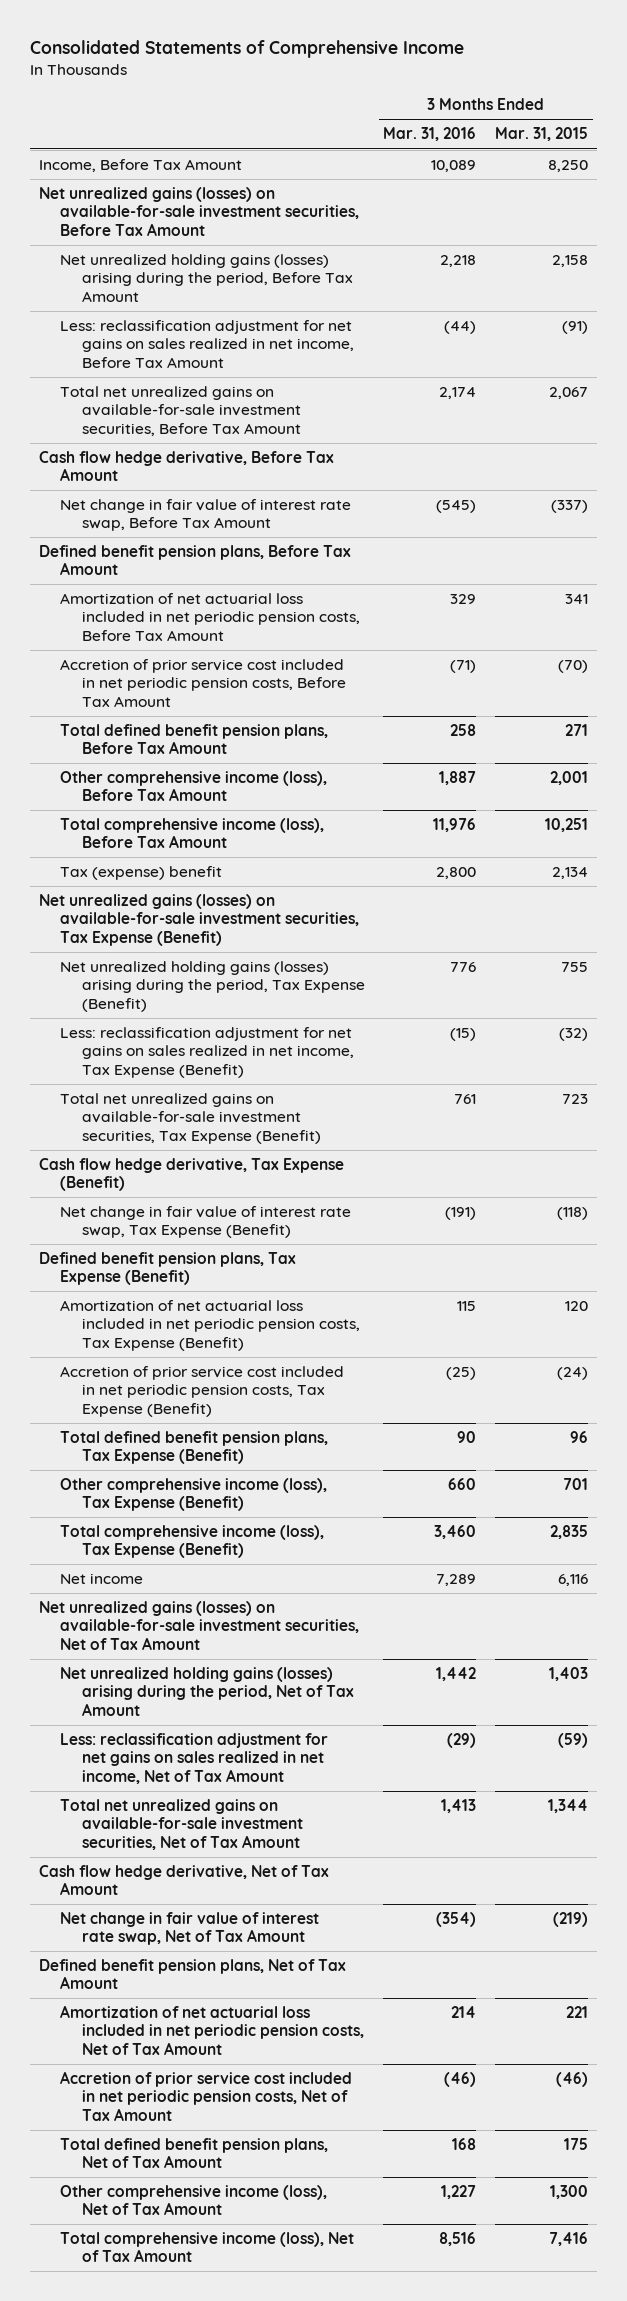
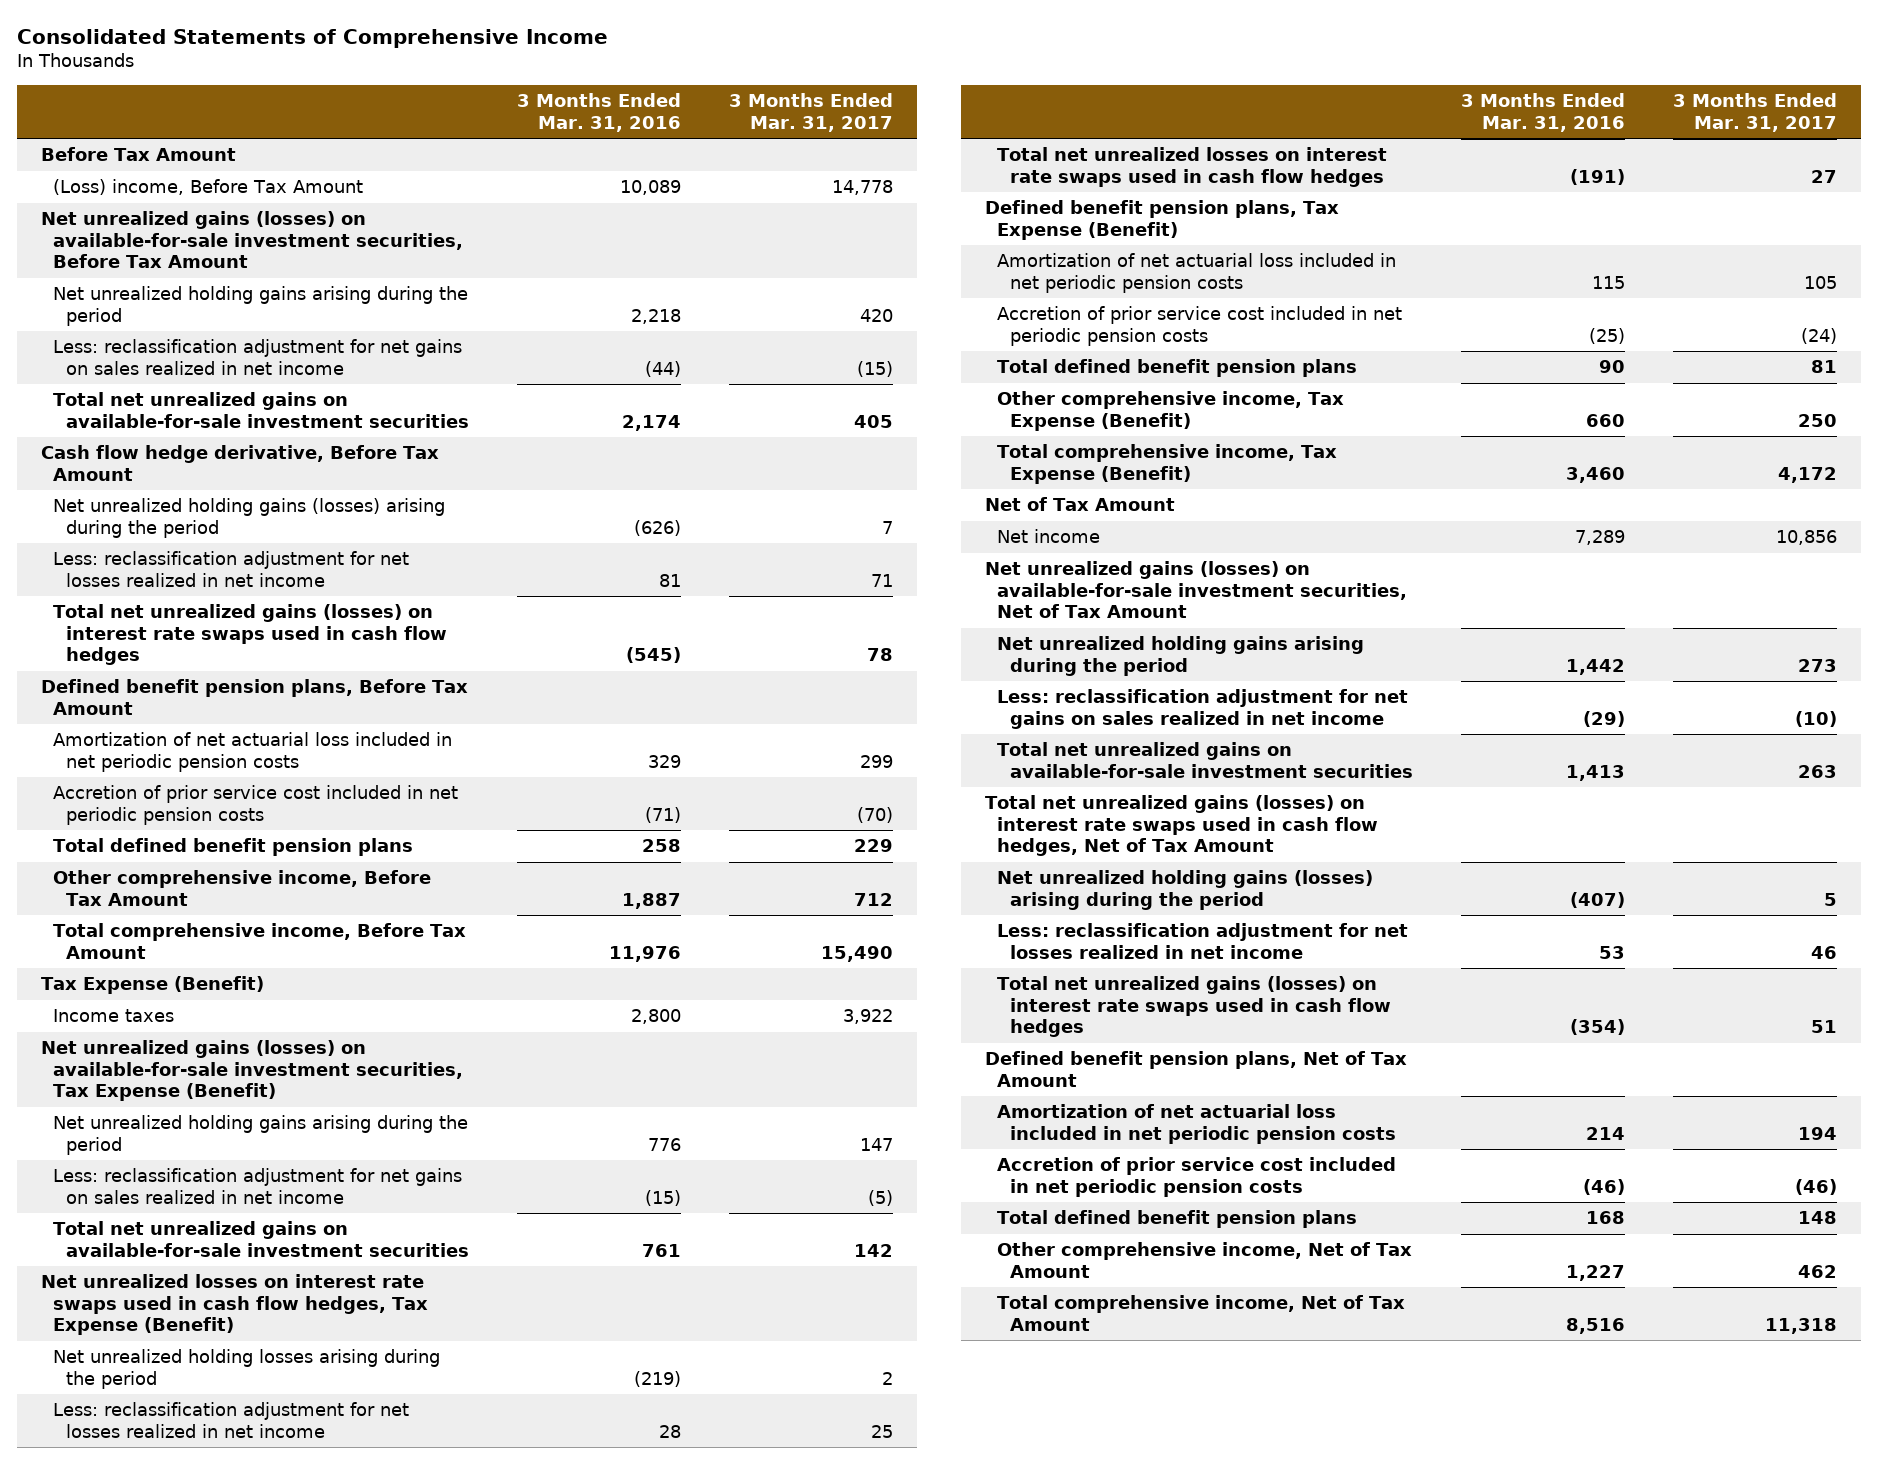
[494,127,588,142] Mar. 31, 2015 -> none
none -> [728,93,893,132] 3 Months Ended Mar. 31, 2017
none -> [40,147,236,162] Before Tax Amount
[39,159,243,173] Income, Before Tax Amount -> [53,179,364,196] (Loss) income, Before Tax Amount
[60,254,353,302] Net unrealized holding gains (losses) arising during the period, Before Tax Amount -> [53,286,469,326] Net unrealized holding gains arising during the period
[60,320,354,368] Less: reclassification adjustment for net gains on sales realized in net income, Before Tax Amount -> [53,339,463,375] Less: reclassification adjustment for net gains on sales realized in net income
[60,386,301,436] Total net unrealized gains on available-for-sale investment securities, Before Tax Amount -> [53,392,470,428] Total net unrealized gains on available-for-sale investment securities
none -> [53,498,446,538] Net unrealized holding gains (losses) arising during the period
none -> [53,551,410,587] Less: reclassification adjustment for net losses realized in net income
[60,499,352,532] Net change in fair value of interest rate swap, Before Tax Amount -> [53,604,448,665] Total net unrealized gains (losses) on interest rate swaps used in cash flow hedges
[60,593,360,641] Amortization of net actuarial loss included in net periodic pension costs, Before Tax Amount -> [53,732,453,772] Amortization of net actuarial loss included in net periodic pension costs
[60,659,346,707] Accretion of prior service cost included in net periodic pension costs, Before Tax Amount -> [53,785,459,825] Accretion of prior service cost included in net periodic pension costs
[60,724,329,755] Total defined benefit pension plans, Before Tax Amount -> [53,838,414,857] Total defined benefit pension plans
[60,771,328,802] Other comprehensive income (loss), Before Tax Amount -> [53,870,432,906] Other comprehensive income, Before Tax Amount
[60,818,325,849] Total comprehensive income (loss), Before Tax Amount -> [53,923,467,959] Total comprehensive income, Before Tax Amount
none -> [40,976,264,995] Tax Expense (Benefit)
[60,866,223,881] Tax (expense) benefit -> [53,1009,175,1023] Income taxes
[60,961,365,1012] Net unrealized holding gains (losses) arising during the period, Tax Expense (Benefit) -> [53,1115,469,1155] Net unrealized holding gains arising during the period
[60,1027,354,1078] Less: reclassification adjustment for net gains on sales realized in net income, Tax Expense (Benefit) -> [53,1168,463,1204] Less: reclassification adjustment for net gains on sales realized in net income
[60,1093,321,1144] Total net unrealized gains on available-for-sale investment securities, Tax Expense (Benefit) -> [53,1221,470,1257] Total net unrealized gains on available-for-sale investment securities
[39,1158,345,1192] Cash flow hedge derivative, Tax Expense (Benefit) -> [40,1274,429,1335] Net unrealized losses on interest rate swaps used in cash flow hedges, Tax Expense (Benefit)
none -> [53,1349,441,1389] Net unrealized holding losses arising during the period
none -> [53,1402,410,1438] Less: reclassification adjustment for net losses realized in net income
[60,1206,352,1239] Net change in fair value of interest rate swap, Tax Expense (Benefit) -> [997,147,1388,187] Total net unrealized losses on interest rate swaps used in cash flow hedges
[60,1300,360,1351] Amortization of net actuarial loss included in net periodic pension costs, Tax Expense (Benefit) -> [997,253,1397,293] Amortization of net actuarial loss included in net periodic pension costs
[60,1366,345,1417] Accretion of prior service cost included in net periodic pension costs, Tax Expense (Benefit) -> [997,306,1403,346] Accretion of prior service cost included in net periodic pension costs
[60,1431,329,1465] Total defined benefit pension plans, Tax Expense (Benefit) -> [997,359,1358,378] Total defined benefit pension plans
[60,1478,328,1512] Other comprehensive income (loss), Tax Expense (Benefit) -> [997,391,1345,431] Other comprehensive income, Tax Expense (Benefit)
[60,1525,325,1559] Total comprehensive income (loss), Tax Expense (Benefit) -> [997,444,1338,484] Total comprehensive income, Tax Expense (Benefit)
none -> [984,497,1175,512] Net of Tax Amount
[60,1667,354,1716] Net unrealized holding gains (losses) arising during the period, Net of Tax Amount -> [997,636,1365,676] Net unrealized holding gains arising during the period
[60,1733,329,1784] Less: reclassification adjustment for net gains on sales realized in net income, Net of Tax Amount -> [997,689,1409,729] Less: reclassification adjustment for net gains on sales realized in net income
[60,1799,303,1850] Total net unrealized gains on available-for-sale investment securities, Net of Tax Amount -> [997,742,1414,778] Total net unrealized gains on available-for-sale investment securities
[39,1865,330,1896] Cash flow hedge derivative, Net of Tax Amount -> [984,795,1379,856] Total net unrealized gains (losses) on interest rate swaps used in cash flow hedges, Net of Tax Amount
none -> [997,870,1374,910] Net unrealized holding gains (losses) arising during the period
none -> [997,923,1409,959] Less: reclassification adjustment for net losses realized in net income
[60,1912,320,1946] Net change in fair value of interest rate swap, Net of Tax Amount -> [997,976,1392,1037] Total net unrealized gains (losses) on interest rate swaps used in cash flow hedges
[60,2005,364,2055] Amortization of net actuarial loss included in net periodic pension costs, Net of Tax Amount -> [997,1104,1397,1144] Amortization of net actuarial loss included in net periodic pension costs
[60,2071,353,2121] Accretion of prior service cost included in net periodic pension costs, Net of Tax Amount -> [997,1157,1397,1197] Accretion of prior service cost included in net periodic pension costs
[60,2138,329,2169] Total defined benefit pension plans, Net of Tax Amount -> [997,1210,1358,1229] Total defined benefit pension plans
[60,2185,328,2216] Other comprehensive income (loss), Net of Tax Amount -> [997,1242,1413,1278] Other comprehensive income, Net of Tax Amount
[60,2232,355,2263] Total comprehensive income (loss), Net of Tax Amount -> [997,1295,1406,1331] Total comprehensive income, Net of Tax Amount

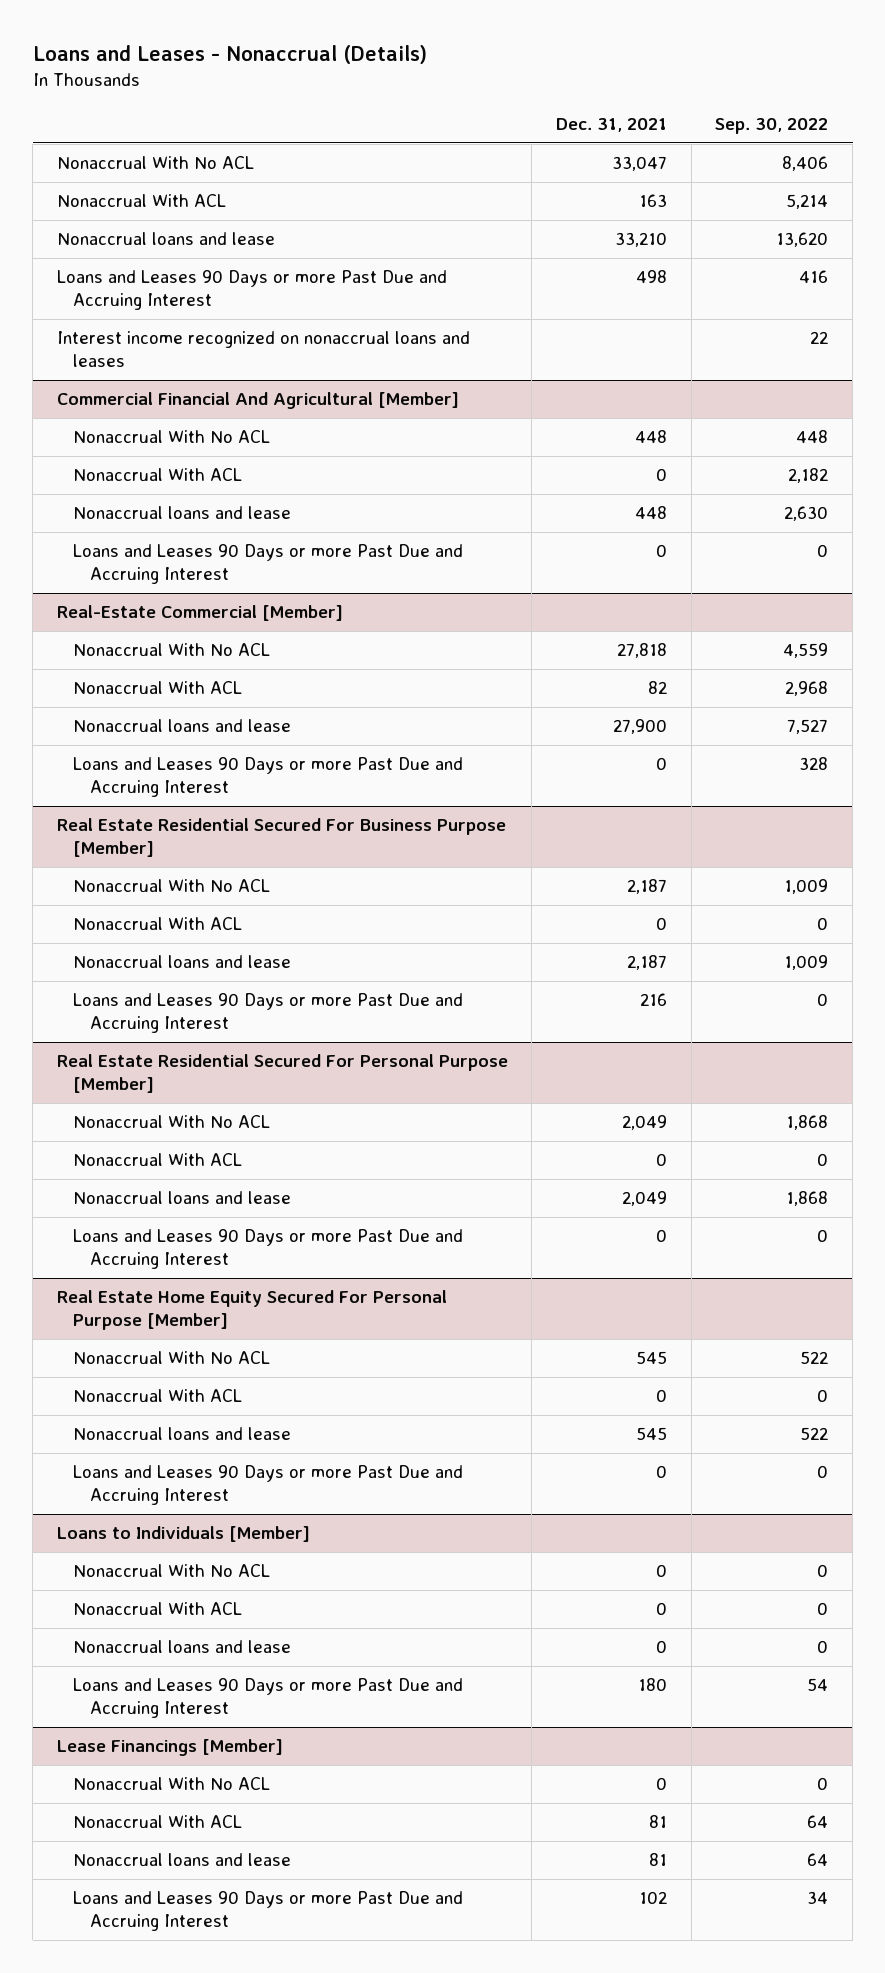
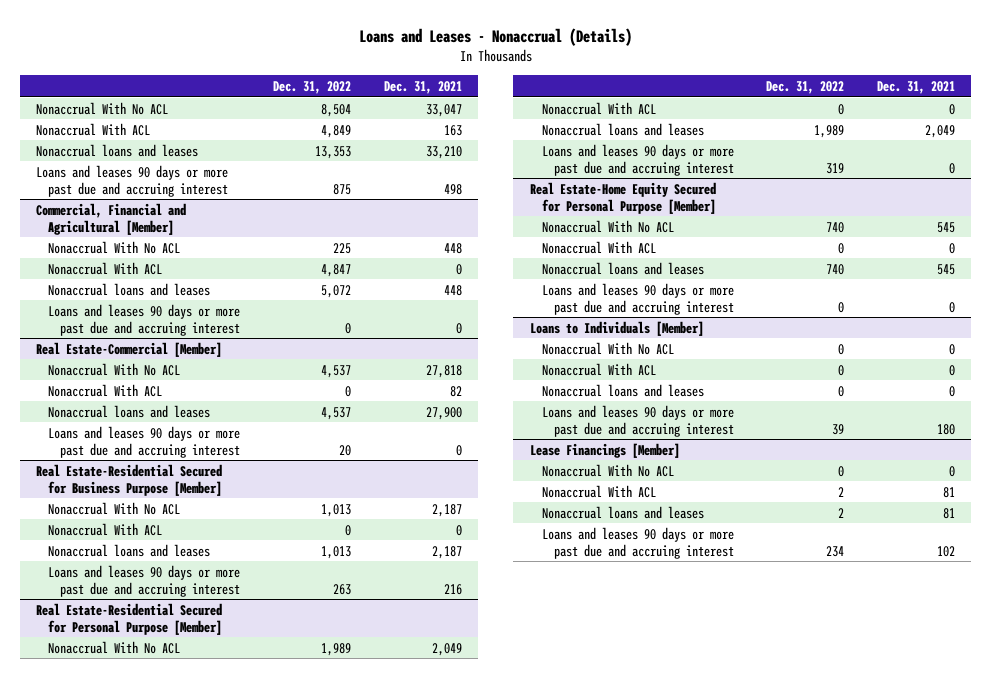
[715,118,829,135] Sep. 30, 2022 -> none
none -> [273,81,352,95] Dec. 31, 2022
[56,331,470,368] Interest income recognized on nonaccrual loans and leases -> none
[56,232,275,246] Nonaccrual loans and lease -> [36,143,199,157] Nonaccrual loans and leases
[56,270,447,311] Loans and Leases 90 Days or more Past Due and Accruing Interest -> [36,164,229,197] Loans and leases 90 days or more past due and accruing interest
[56,392,459,410] Commercial Financial And Agricultural [Member] -> [36,202,187,235] Commercial, Financial and Agricultural [Member]
[73,506,292,520] Nonaccrual loans and lease -> [48,282,211,296] Nonaccrual loans and leases
[73,544,464,585] Loans and Leases 90 Days or more Past Due and Accruing Interest -> [48,303,241,336] Loans and leases 90 days or more past due and accruing interest
[56,605,343,622] Real-Estate Commercial [Member] -> [36,341,223,357] Real Estate-Commercial [Member]
[73,719,292,733] Nonaccrual loans and lease -> [48,404,211,418] Nonaccrual loans and leases
[73,757,464,798] Loans and Leases 90 Days or more Past Due and Accruing Interest -> [48,425,241,458] Loans and leases 90 days or more past due and accruing interest
[56,818,506,858] Real Estate Residential Secured For Business Purpose [Member] -> [36,463,223,496] Real Estate-Residential Secured for Business Purpose [Member]
[73,955,292,969] Nonaccrual loans and lease -> [48,543,211,557] Nonaccrual loans and leases
[73,993,464,1034] Loans and Leases 90 Days or more Past Due and Accruing Interest -> [48,564,241,597] Loans and leases 90 days or more past due and accruing interest
[56,1054,508,1094] Real Estate Residential Secured For Personal Purpose [Member] -> [36,602,223,635] Real Estate-Residential Secured for Personal Purpose [Member]
[73,1191,292,1205] Nonaccrual loans and lease -> [541,122,704,136] Nonaccrual loans and leases
[73,1229,464,1270] Loans and Leases 90 Days or more Past Due and Accruing Interest -> [541,143,734,176] Loans and leases 90 days or more past due and accruing interest
[56,1290,447,1331] Real Estate Home Equity Secured For Personal Purpose [Member] -> [529,181,716,214] Real Estate-Home Equity Secured for Personal Purpose [Member]
[73,1427,292,1441] Nonaccrual loans and lease -> [541,261,704,275] Nonaccrual loans and leases
[73,1465,464,1506] Loans and Leases 90 Days or more Past Due and Accruing Interest -> [541,282,734,315] Loans and leases 90 days or more past due and accruing interest
[73,1640,292,1654] Nonaccrual loans and lease -> [541,383,704,397] Nonaccrual loans and leases
[73,1678,464,1719] Loans and Leases 90 Days or more Past Due and Accruing Interest -> [541,404,734,437] Loans and leases 90 days or more past due and accruing interest
[73,1853,292,1867] Nonaccrual loans and lease -> [541,505,704,519] Nonaccrual loans and leases
[73,1891,464,1932] Loans and Leases 90 Days or more Past Due and Accruing Interest -> [541,526,734,559] Loans and leases 90 days or more past due and accruing interest

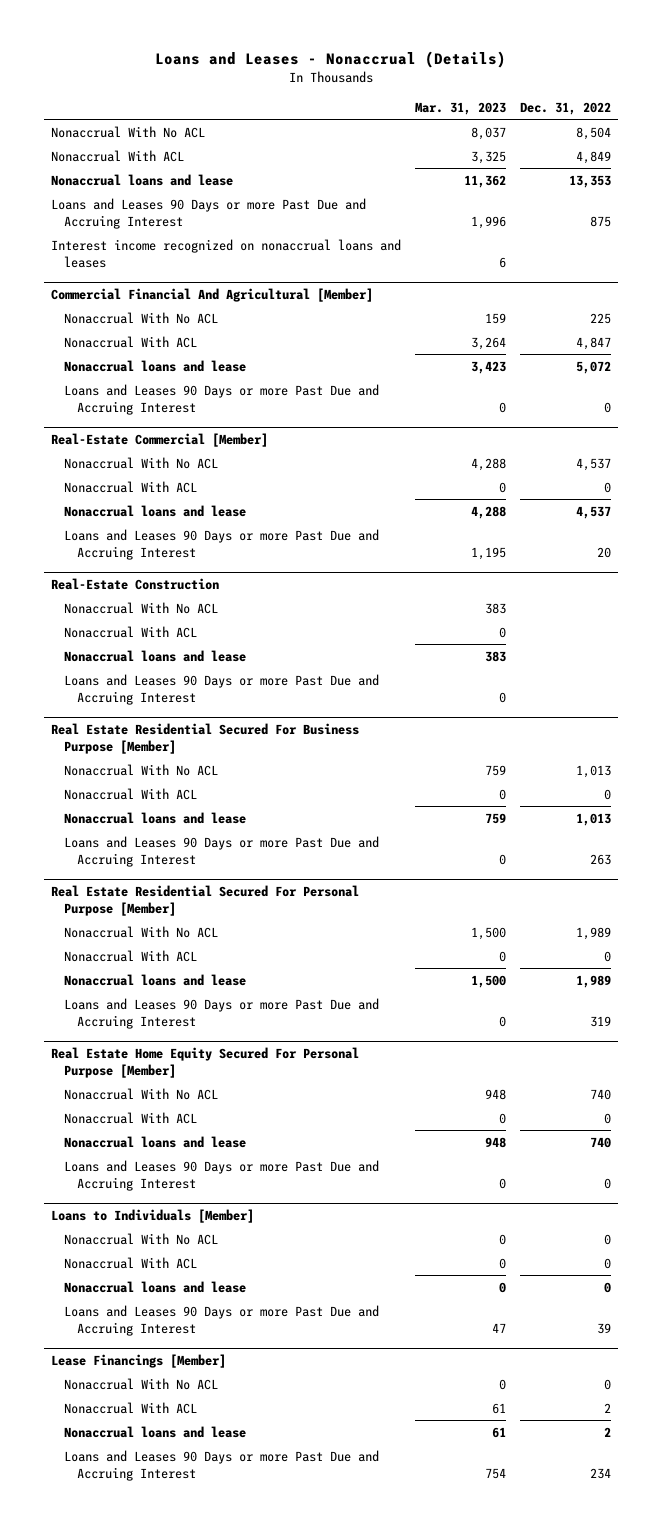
[383,81,462,95] Dec. 31, 2021 -> none
none -> [414,101,506,115] Mar. 31, 2023
[36,143,199,157] Nonaccrual loans and leases -> [50,173,233,186] Nonaccrual loans and lease
[36,164,229,197] Loans and leases 90 days or more past due and accruing interest -> [50,197,366,229] Loans and Leases 90 Days or more Past Due and Accruing Interest
none -> [50,238,401,268] Interest income recognized on nonaccrual loans and leases
[36,202,187,235] Commercial, Financial and Agricultural [Member] -> [50,288,373,303] Commercial Financial And Agricultural [Member]
[48,282,211,296] Nonaccrual loans and leases -> [64,359,247,372] Nonaccrual loans and lease
[48,303,241,336] Loans and leases 90 days or more past due and accruing interest -> [64,383,380,415] Loans and Leases 90 Days or more Past Due and Accruing Interest
[36,341,223,357] Real Estate-Commercial [Member] -> [50,433,268,448] Real-Estate Commercial [Member]
[48,404,211,418] Nonaccrual loans and leases -> [64,504,247,517] Nonaccrual loans and lease
[48,425,241,458] Loans and leases 90 days or more past due and accruing interest -> [64,528,380,560] Loans and Leases 90 Days or more Past Due and Accruing Interest
none -> [50,578,219,591] Real-Estate Construction
none -> [64,601,219,614] Nonaccrual With No ACL
none -> [64,625,198,638] Nonaccrual With ACL
none -> [64,649,247,662] Nonaccrual loans and lease
none -> [64,673,380,705] Loans and Leases 90 Days or more Past Due and Accruing Interest
[36,463,223,496] Real Estate-Residential Secured for Business Purpose [Member] -> [50,723,359,755] Real Estate Residential Secured For Business Purpose [Member]
[48,543,211,557] Nonaccrual loans and leases -> [64,811,247,824] Nonaccrual loans and lease
[48,564,241,597] Loans and leases 90 days or more past due and accruing interest -> [64,835,380,867] Loans and Leases 90 Days or more Past Due and Accruing Interest
[36,602,223,635] Real Estate-Residential Secured for Personal Purpose [Member] -> [50,885,359,917] Real Estate Residential Secured For Personal Purpose [Member]
[541,122,704,136] Nonaccrual loans and leases -> [64,973,247,986] Nonaccrual loans and lease
[541,143,734,176] Loans and leases 90 days or more past due and accruing interest -> [64,997,380,1029] Loans and Leases 90 Days or more Past Due and Accruing Interest
[529,181,716,214] Real Estate-Home Equity Secured for Personal Purpose [Member] -> [50,1047,359,1079] Real Estate Home Equity Secured For Personal Purpose [Member]
[541,261,704,275] Nonaccrual loans and leases -> [64,1135,247,1148] Nonaccrual loans and lease
[541,282,734,315] Loans and leases 90 days or more past due and accruing interest -> [64,1159,380,1191] Loans and Leases 90 Days or more Past Due and Accruing Interest
[541,383,704,397] Nonaccrual loans and leases -> [64,1280,247,1293] Nonaccrual loans and lease
[541,404,734,437] Loans and leases 90 days or more past due and accruing interest -> [64,1304,380,1336] Loans and Leases 90 Days or more Past Due and Accruing Interest
[541,505,704,519] Nonaccrual loans and leases -> [64,1425,247,1438] Nonaccrual loans and lease
[541,526,734,559] Loans and leases 90 days or more past due and accruing interest -> [64,1449,380,1481] Loans and Leases 90 Days or more Past Due and Accruing Interest

